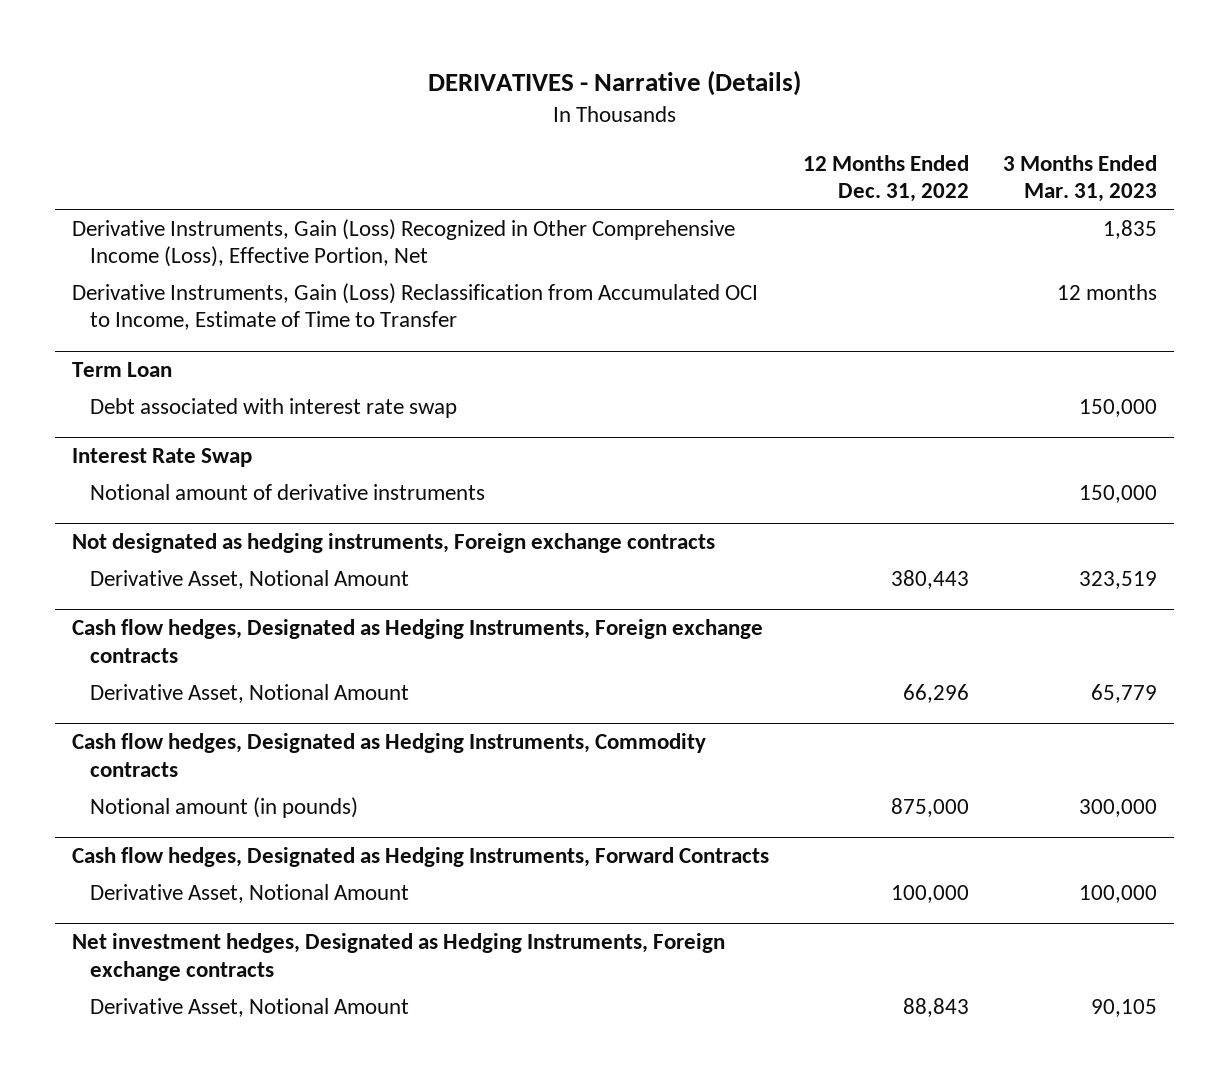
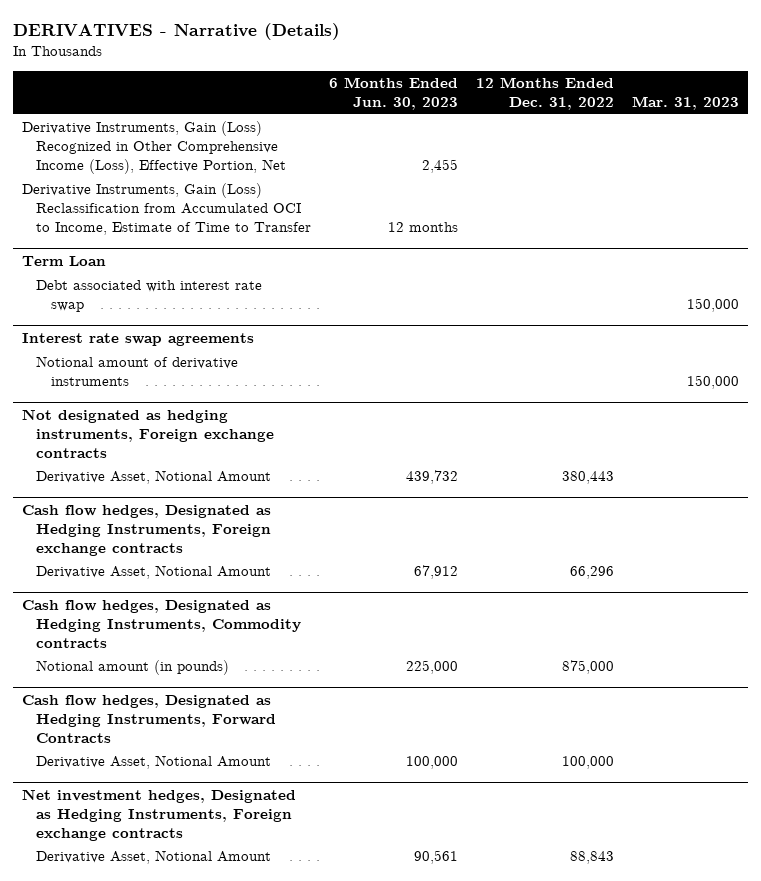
[1003,154,1158,203] 3 Months Ended Mar. 31, 2023 -> none
none -> [329,76,459,110] 6 Months Ended Jun. 30, 2023
none -> [632,95,740,110] Mar. 31, 2023
[72,448,253,468] Interest Rate Swap -> [21,332,254,346] Interest rate swap agreements

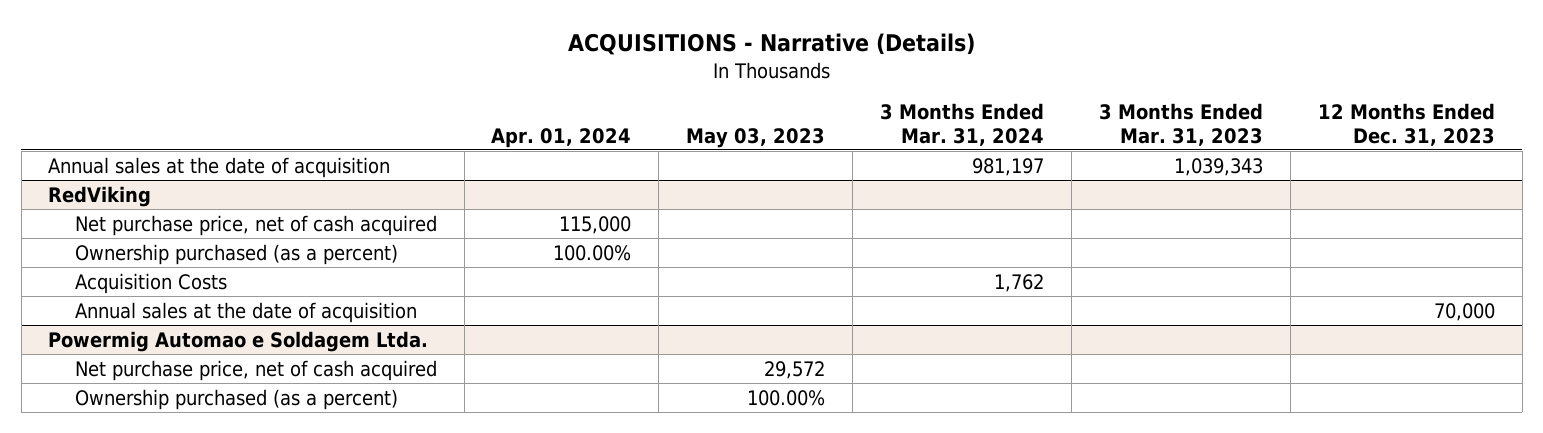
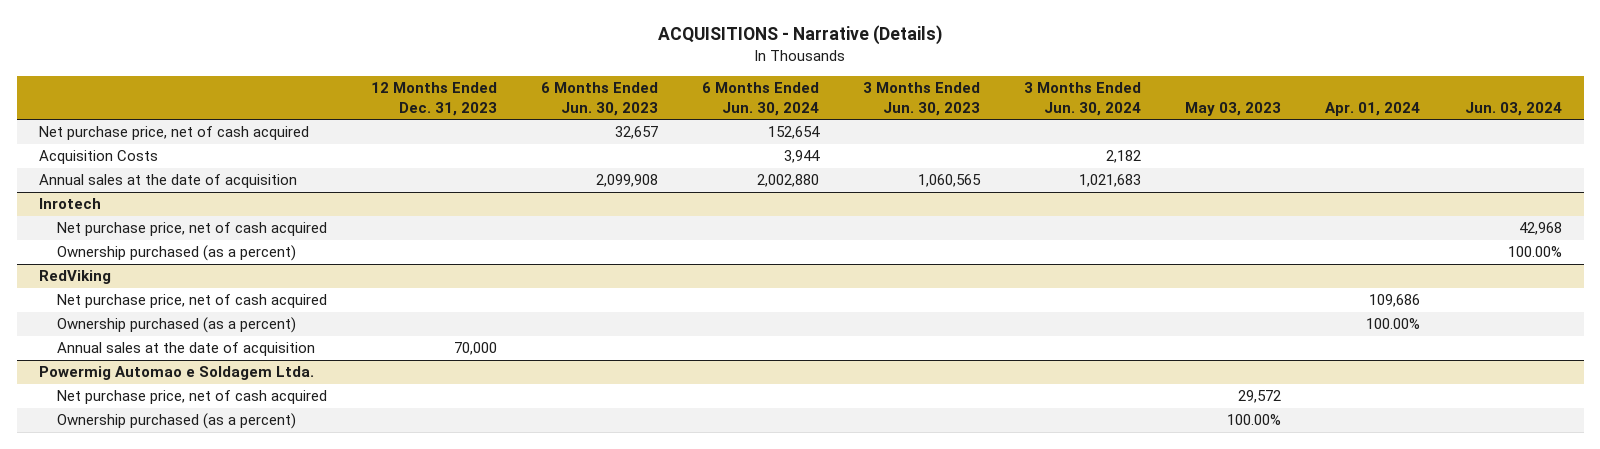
[880,102,1045,146] 3 Months Ended Mar. 31, 2024 -> none
[1099,102,1264,146] 3 Months Ended Mar. 31, 2023 -> none
none -> [540,82,658,116] 6 Months Ended Jun. 30, 2023
none -> [701,82,819,116] 6 Months Ended Jun. 30, 2024
none -> [863,82,981,116] 3 Months Ended Jun. 30, 2023
none -> [1024,82,1142,116] 3 Months Ended Jun. 30, 2024
none -> [1464,101,1562,116] Jun. 03, 2024
none -> [38,126,309,141] Net purchase price, net of cash acquired
none -> [38,150,158,165] Acquisition Costs
none -> [38,198,101,210] Inrotech
none -> [56,222,327,237] Net purchase price, net of cash acquired
none -> [56,245,296,262] Ownership purchased (as a percent)
[559,215,632,234] 115,000 -> [1369,294,1421,308] 109,686
[74,272,227,294] Acquisition Costs -> none

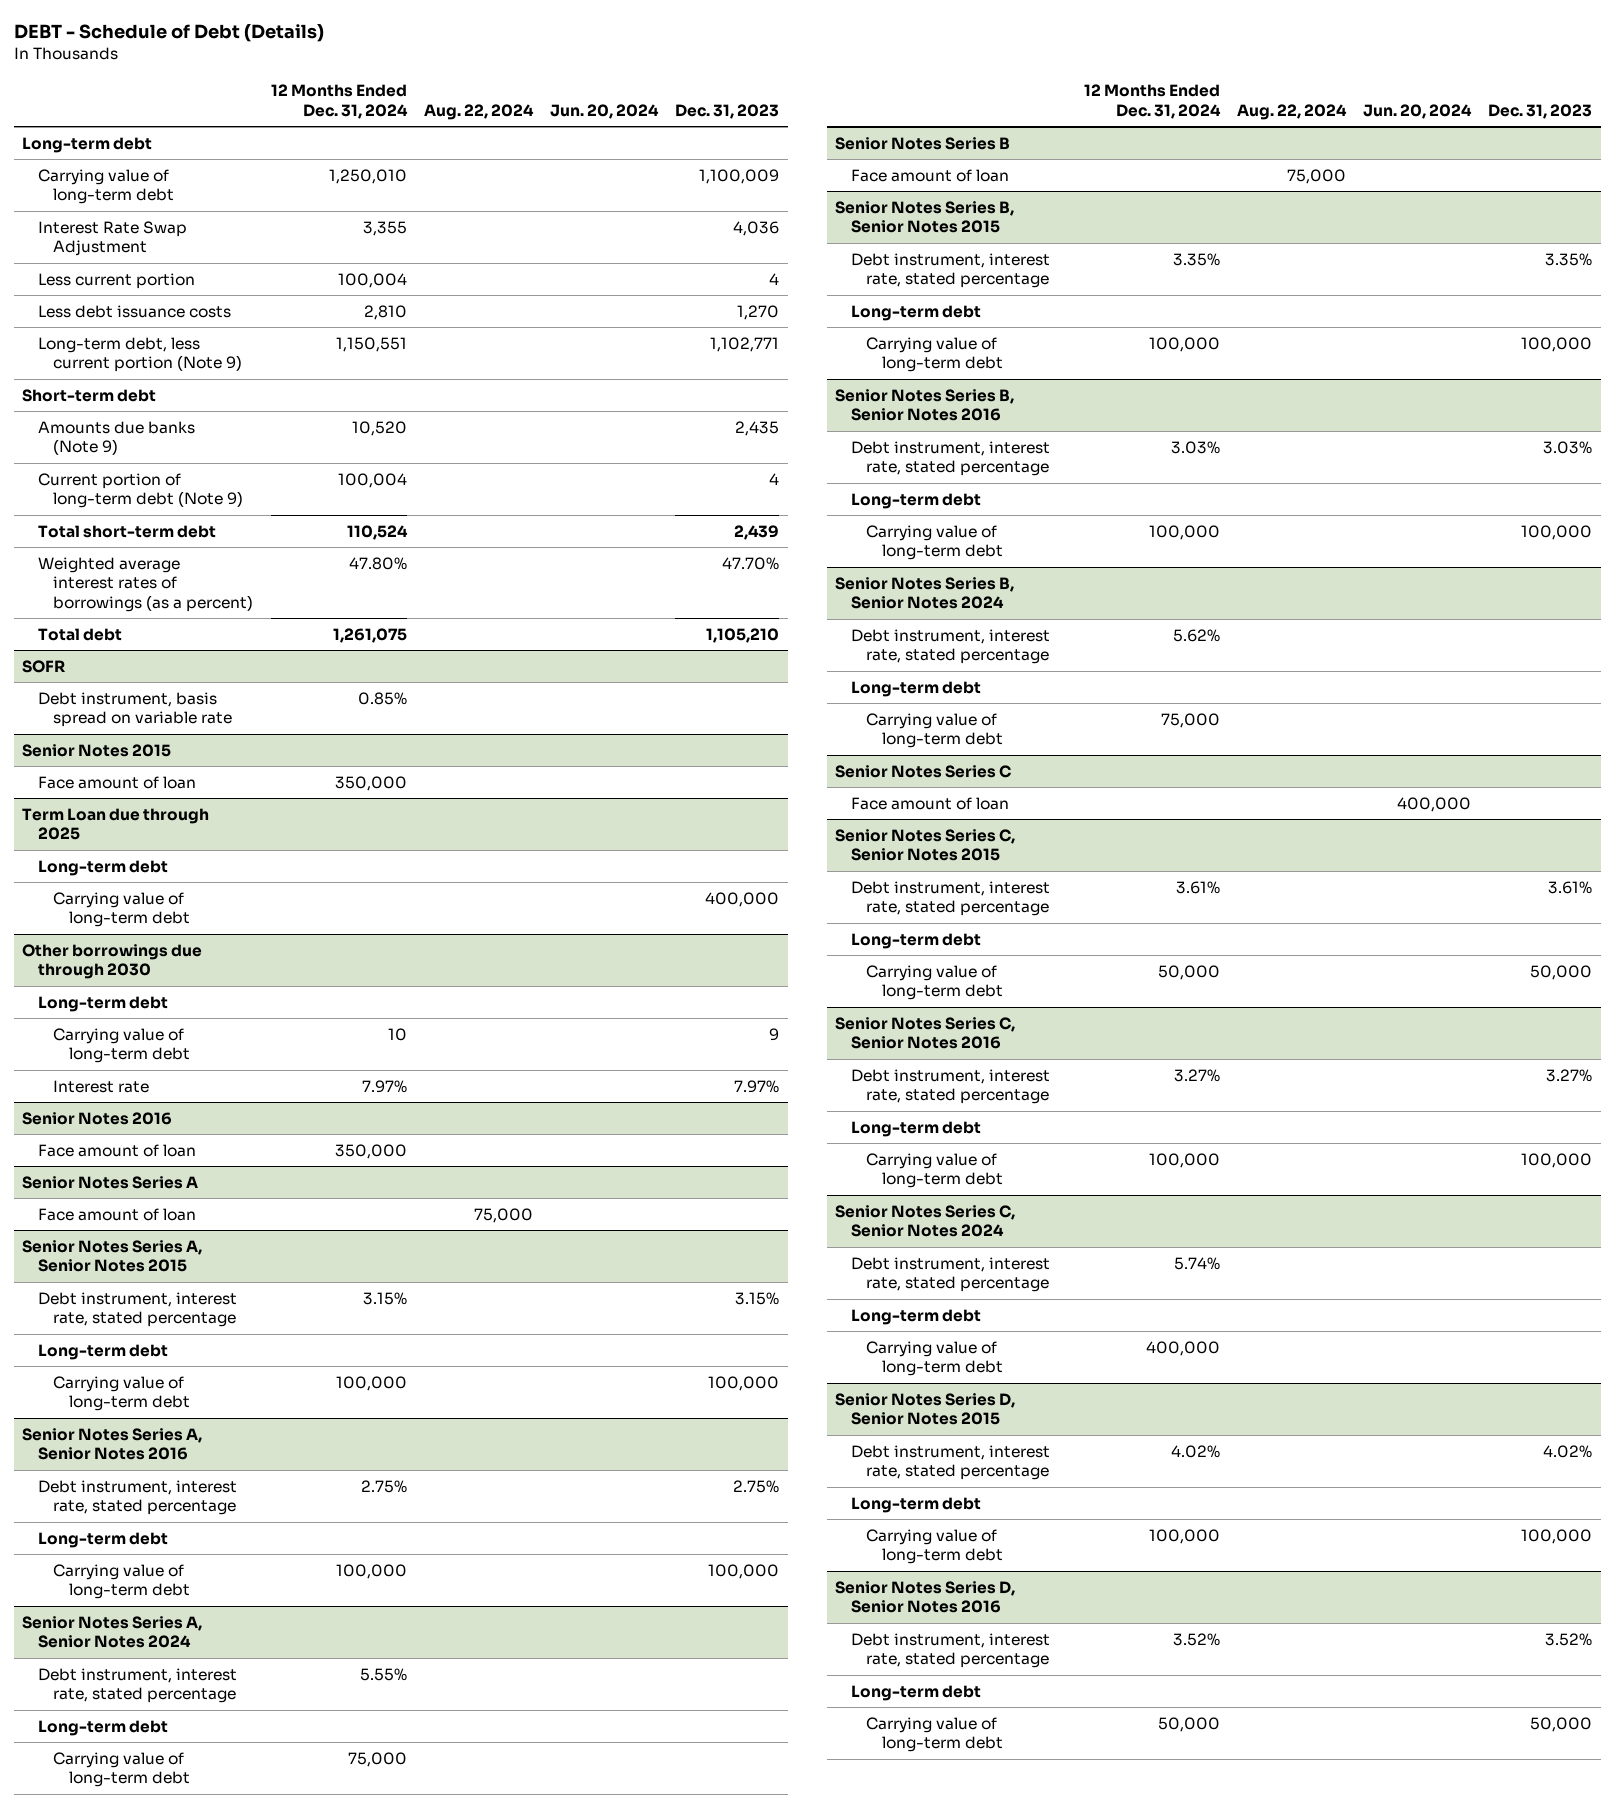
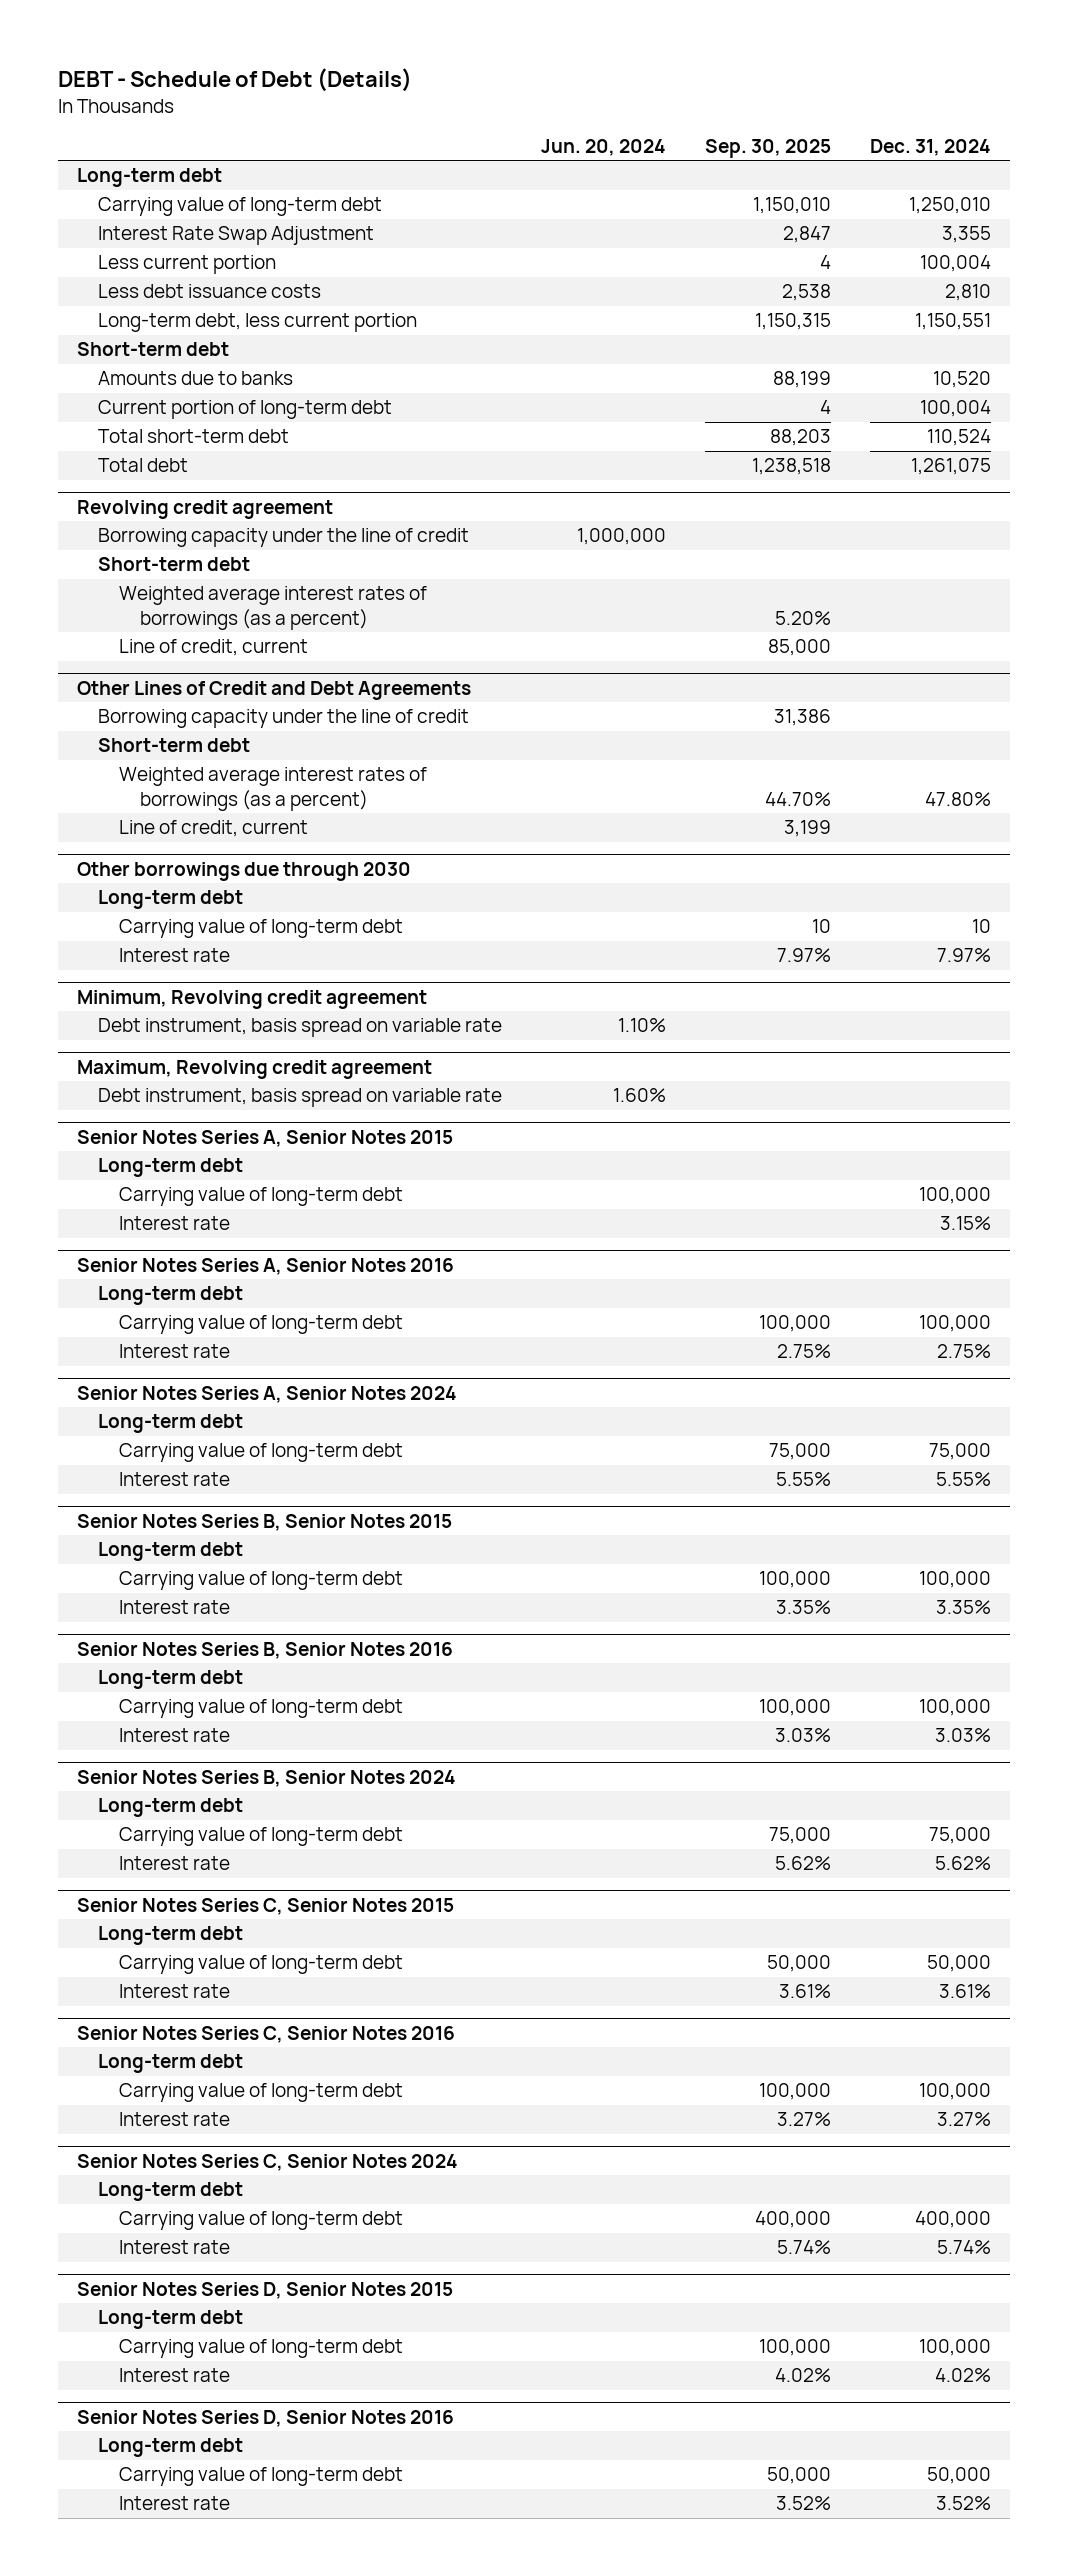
[270,84,408,120] 12 Months Ended Dec. 31, 2024 -> none
[423,104,534,121] Aug. 22, 2024 -> none
[675,104,780,120] Dec. 31, 2023 -> none
none -> [704,138,831,158] Sep. 30, 2025
none -> [869,138,991,156] Dec. 31, 2024
[37,336,243,373] Long-term debt, less current portion (Note 9) -> [98,313,418,333] Long-term debt, less current portion
[37,420,195,456] Amounts due banks (Note 9) -> [98,371,294,386] Amounts due to banks
[37,472,244,509] Current portion of long-term debt (Note 9) -> [98,400,393,420] Current portion of long-term debt
[37,556,254,613] Weighted average interest rates of borrowings (as a percent) -> none
[22,659,67,673] SOFR -> none
[37,691,233,728] Debt instrument, basis spread on variable rate -> none
[22,743,172,757] Senior Notes 2015 -> none
[37,775,196,789] Face amount of loan -> none
[22,807,210,841] Term Loan due through 2025 -> none
[37,859,168,876] Long-term debt -> none
[53,891,190,928] Carrying value of long-term debt -> none
none -> [77,499,334,519] Revolving credit agreement
none -> [98,528,470,548] Borrowing capacity under the line of credit
none -> [98,557,251,572] Short-term debt
none -> [118,586,427,630] Weighted average interest rates of borrowings (as a percent)
none -> [118,639,308,657] Line of credit, current
none -> [77,680,472,700] Other Lines of Credit and Debt Agreements
none -> [98,709,470,729] Borrowing capacity under the line of credit
none -> [98,738,251,753] Short-term debt
none -> [118,767,427,811] Weighted average interest rates of borrowings (as a percent)
none -> [118,820,308,838] Line of credit, current
[22,1111,173,1125] Senior Notes 2016 -> none
[37,1143,196,1157] Face amount of loan -> none
[22,1175,199,1189] Senior Notes Series A -> none
[37,1207,196,1221] Face amount of loan -> none
none -> [77,989,428,1009] Minimum, Revolving credit agreement
none -> [98,1018,503,1038] Debt instrument, basis spread on variable rate
none -> [77,1059,433,1079] Maximum, Revolving credit agreement
none -> [98,1088,503,1108] Debt instrument, basis spread on variable rate
[37,1291,237,1328] Debt instrument, interest rate, stated percentage -> none
none -> [118,1216,230,1231] Interest rate
[37,1479,237,1516] Debt instrument, interest rate, stated percentage -> none
none -> [118,1344,230,1359] Interest rate
[37,1667,237,1704] Debt instrument, interest rate, stated percentage -> none
[835,136,1011,150] Senior Notes Series B -> none
[850,168,1009,182] Face amount of loan -> none
none -> [118,1472,230,1487] Interest rate
[850,252,1050,289] Debt instrument, interest rate, stated percentage -> none
none -> [118,1600,230,1615] Interest rate
[850,440,1050,477] Debt instrument, interest rate, stated percentage -> none
none -> [118,1728,230,1743] Interest rate
[850,628,1050,665] Debt instrument, interest rate, stated percentage -> none
[835,764,1012,778] Senior Notes Series C -> none
[850,796,1009,810] Face amount of loan -> none
none -> [118,1856,230,1871] Interest rate
[850,880,1050,917] Debt instrument, interest rate, stated percentage -> none
none -> [118,1984,230,1999] Interest rate
[850,1068,1050,1105] Debt instrument, interest rate, stated percentage -> none
none -> [118,2112,230,2127] Interest rate
[850,1256,1050,1293] Debt instrument, interest rate, stated percentage -> none
none -> [118,2240,230,2255] Interest rate
[850,1444,1050,1481] Debt instrument, interest rate, stated percentage -> none
none -> [118,2368,230,2383] Interest rate
[850,1632,1050,1669] Debt instrument, interest rate, stated percentage -> none
none -> [118,2496,230,2511] Interest rate

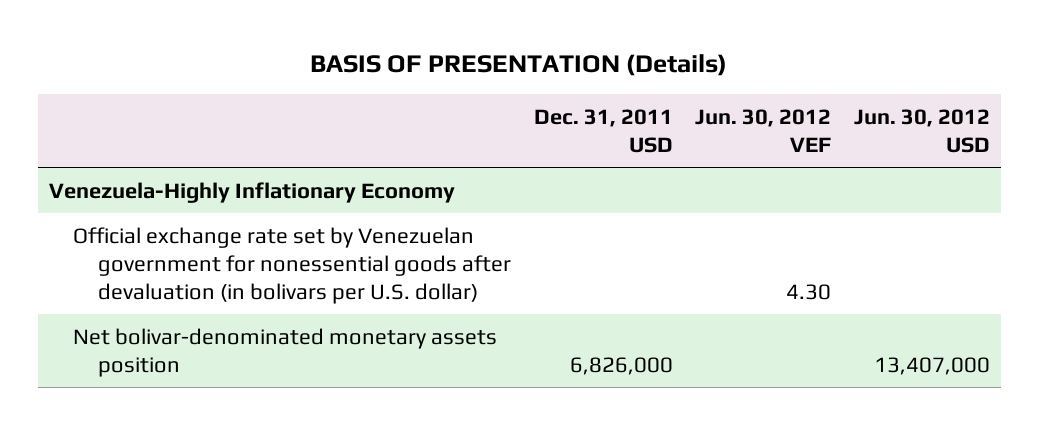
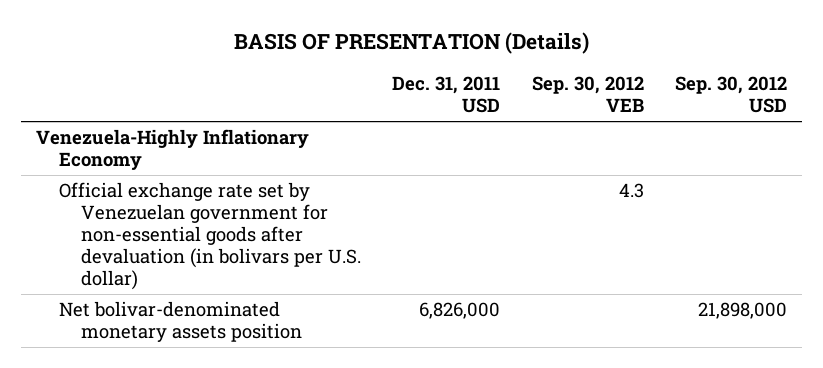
[695,108,832,152] Jun. 30, 2012 VEF -> none
[853,108,990,153] Jun. 30, 2012 USD -> none
none -> [531,76,644,112] Sep. 30, 2012 VEB
none -> [674,76,787,113] Sep. 30, 2012 USD
[73,226,511,305] Official exchange rate set by Venezuelan government for nonessential goods after devaluation (in bolivars per U.S. dollar) -> [58,182,362,290] Official exchange rate set by Venezuelan government for non-essential goods after devaluation (in bolivars per U.S. dollar)

